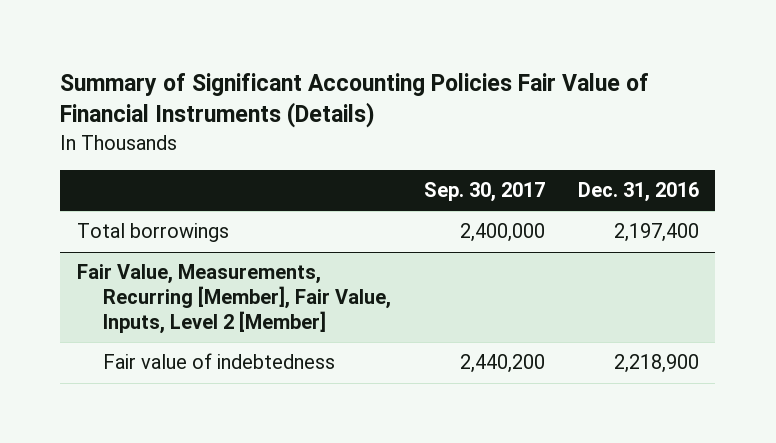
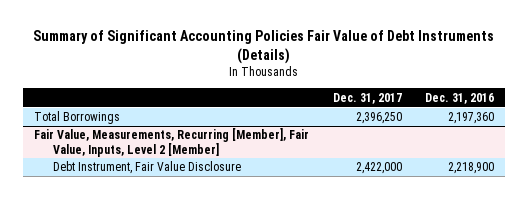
[60,73,650,129] Summary of Significant Accounting Policies Fair Value of Financial Instruments (Details) -> [33,30,495,65] Summary of Significant Accounting Policies Fair Value of Debt Instruments (Details)
[423,182,545,203] Sep. 30, 2017 -> none
none -> [332,92,402,104] Dec. 31, 2017
[76,223,229,243] Total borrowings -> [34,111,121,125] Total Borrowings
[613,223,699,243] 2,197,400 -> [447,112,494,125] 2,197,360
[103,353,336,370] Fair value of indebtedness -> [52,161,241,175] Debt Instrument, Fair Value Disclosure

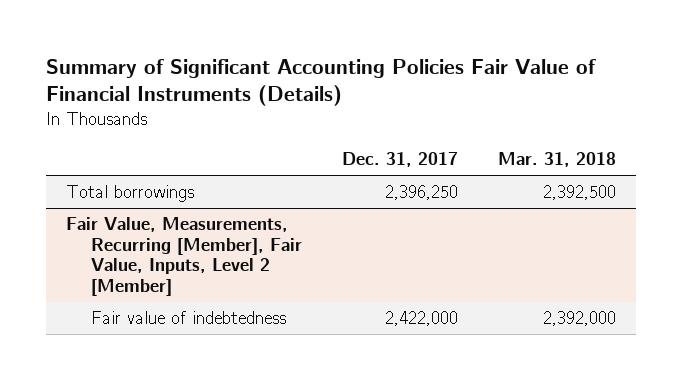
[33,30,495,65] Summary of Significant Accounting Policies Fair Value of Debt Instruments (Details) -> [45,58,596,107] Summary of Significant Accounting Policies Fair Value of Financial Instruments (Details)
[424,92,494,104] Dec. 31, 2016 -> none
none -> [498,152,617,168] Mar. 31, 2018
[34,111,121,125] Total Borrowings -> [66,185,195,203] Total borrowings
[52,161,241,175] Debt Instrument, Fair Value Disclosure -> [90,311,286,325] Fair value of indebtedness

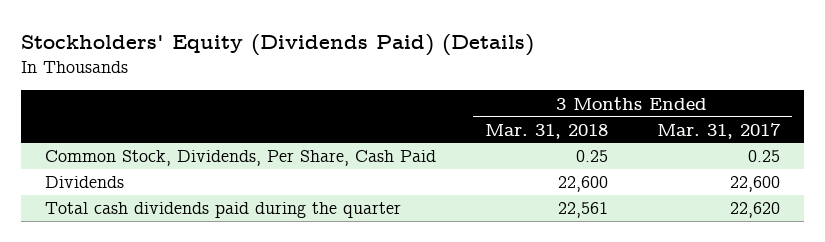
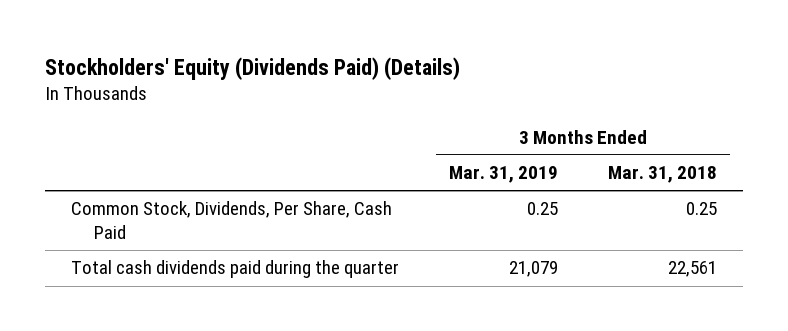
[656,122,781,139] Mar. 31, 2017 -> none
none -> [449,166,559,184] Mar. 31, 2019
[45,176,125,189] Dividends -> none

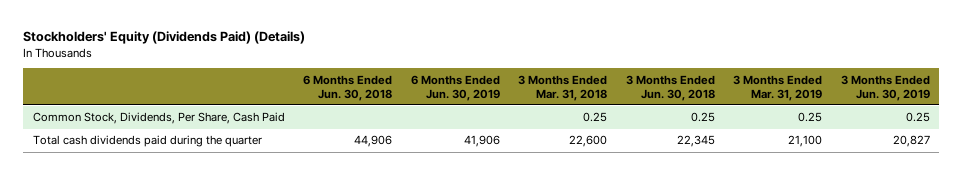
none -> [303,74,393,101] 6 Months Ended Jun. 30, 2018
none -> [410,74,500,101] 6 Months Ended Jun. 30, 2019
none -> [625,74,715,101] 3 Months Ended Jun. 30, 2018
none -> [840,74,930,101] 3 Months Ended Jun. 30, 2019
[509,261,559,278] 21,079 -> [788,135,823,148] 21,100
[668,261,718,278] 22,561 -> [569,135,608,148] 22,600

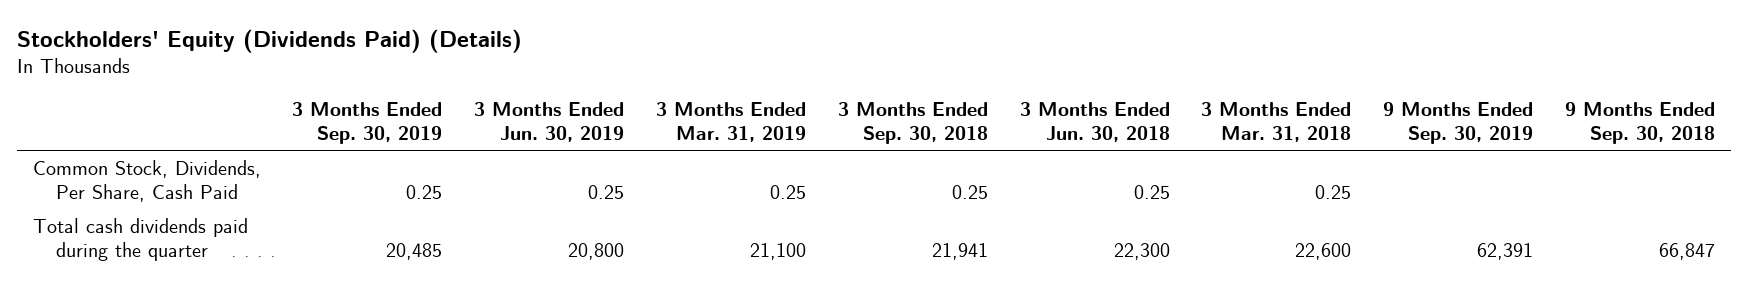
[303,74,393,101] 6 Months Ended Jun. 30, 2018 -> none
[410,74,500,101] 6 Months Ended Jun. 30, 2019 -> none
none -> [292,101,443,145] 3 Months Ended Sep. 30, 2019
none -> [837,101,988,145] 3 Months Ended Sep. 30, 2018
none -> [1383,101,1534,145] 9 Months Ended Sep. 30, 2019
none -> [1564,101,1715,145] 9 Months Ended Sep. 30, 2018
[676,135,715,148] 22,345 -> [1113,243,1170,261] 22,300
[892,135,930,148] 20,827 -> [568,243,625,261] 20,800

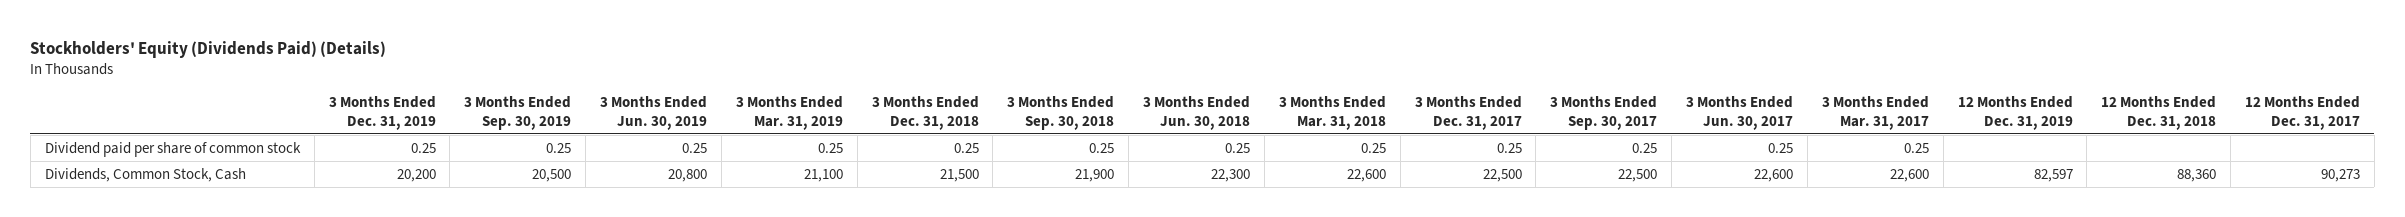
[1383,101,1534,145] 9 Months Ended Sep. 30, 2019 -> none
[1564,101,1715,145] 9 Months Ended Sep. 30, 2018 -> none
none -> [328,95,436,130] 3 Months Ended Dec. 31, 2019
none -> [871,95,979,130] 3 Months Ended Dec. 31, 2018
none -> [1414,95,1522,130] 3 Months Ended Dec. 31, 2017
none -> [1550,95,1658,130] 3 Months Ended Sep. 30, 2017
none -> [1686,95,1794,130] 3 Months Ended Jun. 30, 2017
none -> [1821,95,1929,130] 3 Months Ended Mar. 31, 2017
none -> [1957,95,2073,130] 12 Months Ended Dec. 31, 2019
none -> [2101,95,2217,130] 12 Months Ended Dec. 31, 2018
none -> [2245,95,2361,130] 12 Months Ended Dec. 31, 2017
[32,159,261,203] Common Stock, Dividends, Per Share, Cash Paid -> [44,141,301,157] Dividend paid per share of common stock
[32,217,248,262] Total cash dividends paid during the quarter -> [44,167,246,182] Dividends, Common Stock, Cash
[386,243,443,261] 20,485 -> [532,168,572,182] 20,500
[931,243,988,261] 21,941 -> [1075,168,1115,182] 21,900

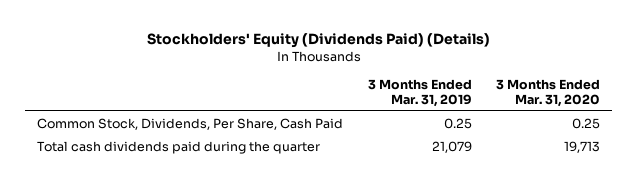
[328,95,436,130] 3 Months Ended Dec. 31, 2019 -> none
[464,95,572,130] 3 Months Ended Sep. 30, 2019 -> none
[600,95,708,130] 3 Months Ended Jun. 30, 2019 -> none
[871,95,979,130] 3 Months Ended Dec. 31, 2018 -> none
[1007,95,1115,130] 3 Months Ended Sep. 30, 2018 -> none
[1143,95,1251,130] 3 Months Ended Jun. 30, 2018 -> none
[1278,95,1386,130] 3 Months Ended Mar. 31, 2018 -> none
[1414,95,1522,130] 3 Months Ended Dec. 31, 2017 -> none
[1550,95,1658,130] 3 Months Ended Sep. 30, 2017 -> none
[1686,95,1794,130] 3 Months Ended Jun. 30, 2017 -> none
[1821,95,1929,130] 3 Months Ended Mar. 31, 2017 -> none
[1957,95,2073,130] 12 Months Ended Dec. 31, 2019 -> none
[2101,95,2217,130] 12 Months Ended Dec. 31, 2018 -> none
[2245,95,2361,130] 12 Months Ended Dec. 31, 2017 -> none
none -> [495,79,600,107] 3 Months Ended Mar. 31, 2020
[44,141,301,157] Dividend paid per share of common stock -> [37,117,344,130] Common Stock, Dividends, Per Share, Cash Paid
[44,167,246,182] Dividends, Common Stock, Cash -> [37,140,321,154] Total cash dividends paid during the quarter
[803,168,843,182] 21,100 -> [431,140,472,153] 21,079

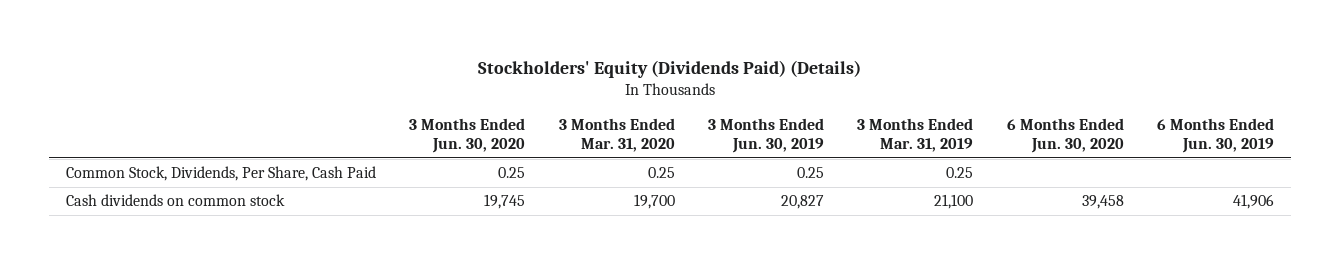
none -> [409,118,526,153] 3 Months Ended Jun. 30, 2020
none -> [708,118,825,153] 3 Months Ended Jun. 30, 2019
none -> [1006,118,1124,153] 6 Months Ended Jun. 30, 2020
none -> [1157,118,1275,153] 6 Months Ended Jun. 30, 2019
[37,140,321,154] Total cash dividends paid during the quarter -> [66,194,286,207] Cash dividends on common stock
[431,140,472,153] 21,079 -> [934,194,974,210] 21,100
[563,140,600,153] 19,713 -> [633,194,675,210] 19,700

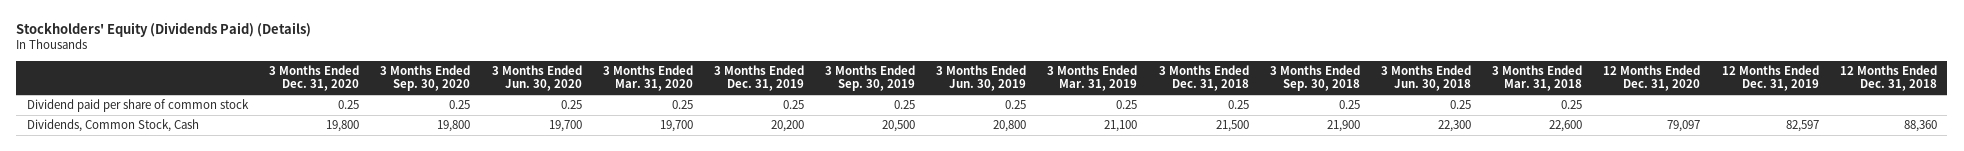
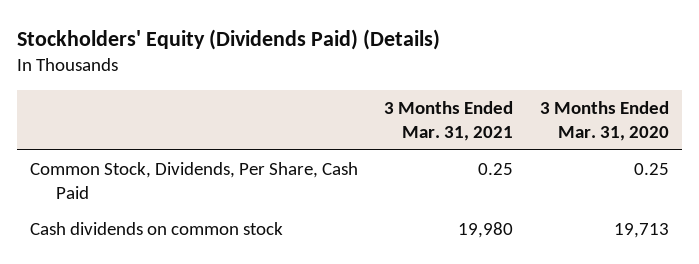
[269,65,360,92] 3 Months Ended Dec. 31, 2020 -> none
[380,65,471,92] 3 Months Ended Sep. 30, 2020 -> none
[491,65,582,92] 3 Months Ended Jun. 30, 2020 -> none
[713,65,804,92] 3 Months Ended Dec. 31, 2019 -> none
[825,65,916,92] 3 Months Ended Sep. 30, 2019 -> none
[936,65,1027,92] 3 Months Ended Jun. 30, 2019 -> none
[1047,65,1138,92] 3 Months Ended Mar. 31, 2019 -> none
[1158,65,1249,92] 3 Months Ended Dec. 31, 2018 -> none
[1269,65,1360,92] 3 Months Ended Sep. 30, 2018 -> none
[1381,65,1472,92] 3 Months Ended Jun. 30, 2018 -> none
[1492,65,1583,92] 3 Months Ended Mar. 31, 2018 -> none
[1603,65,1701,92] 12 Months Ended Dec. 31, 2020 -> none
[1721,65,1819,92] 12 Months Ended Dec. 31, 2019 -> none
[1839,65,1937,92] 12 Months Ended Dec. 31, 2018 -> none
none -> [384,101,514,142] 3 Months Ended Mar. 31, 2021
[26,99,249,113] Dividend paid per share of common stock -> [30,161,359,199] Common Stock, Dividends, Per Share, Cash Paid
[26,119,199,133] Dividends, Common Stock, Cash -> [30,221,284,235] Cash dividends on common stock
[659,120,693,133] 19,700 -> [613,222,669,238] 19,713

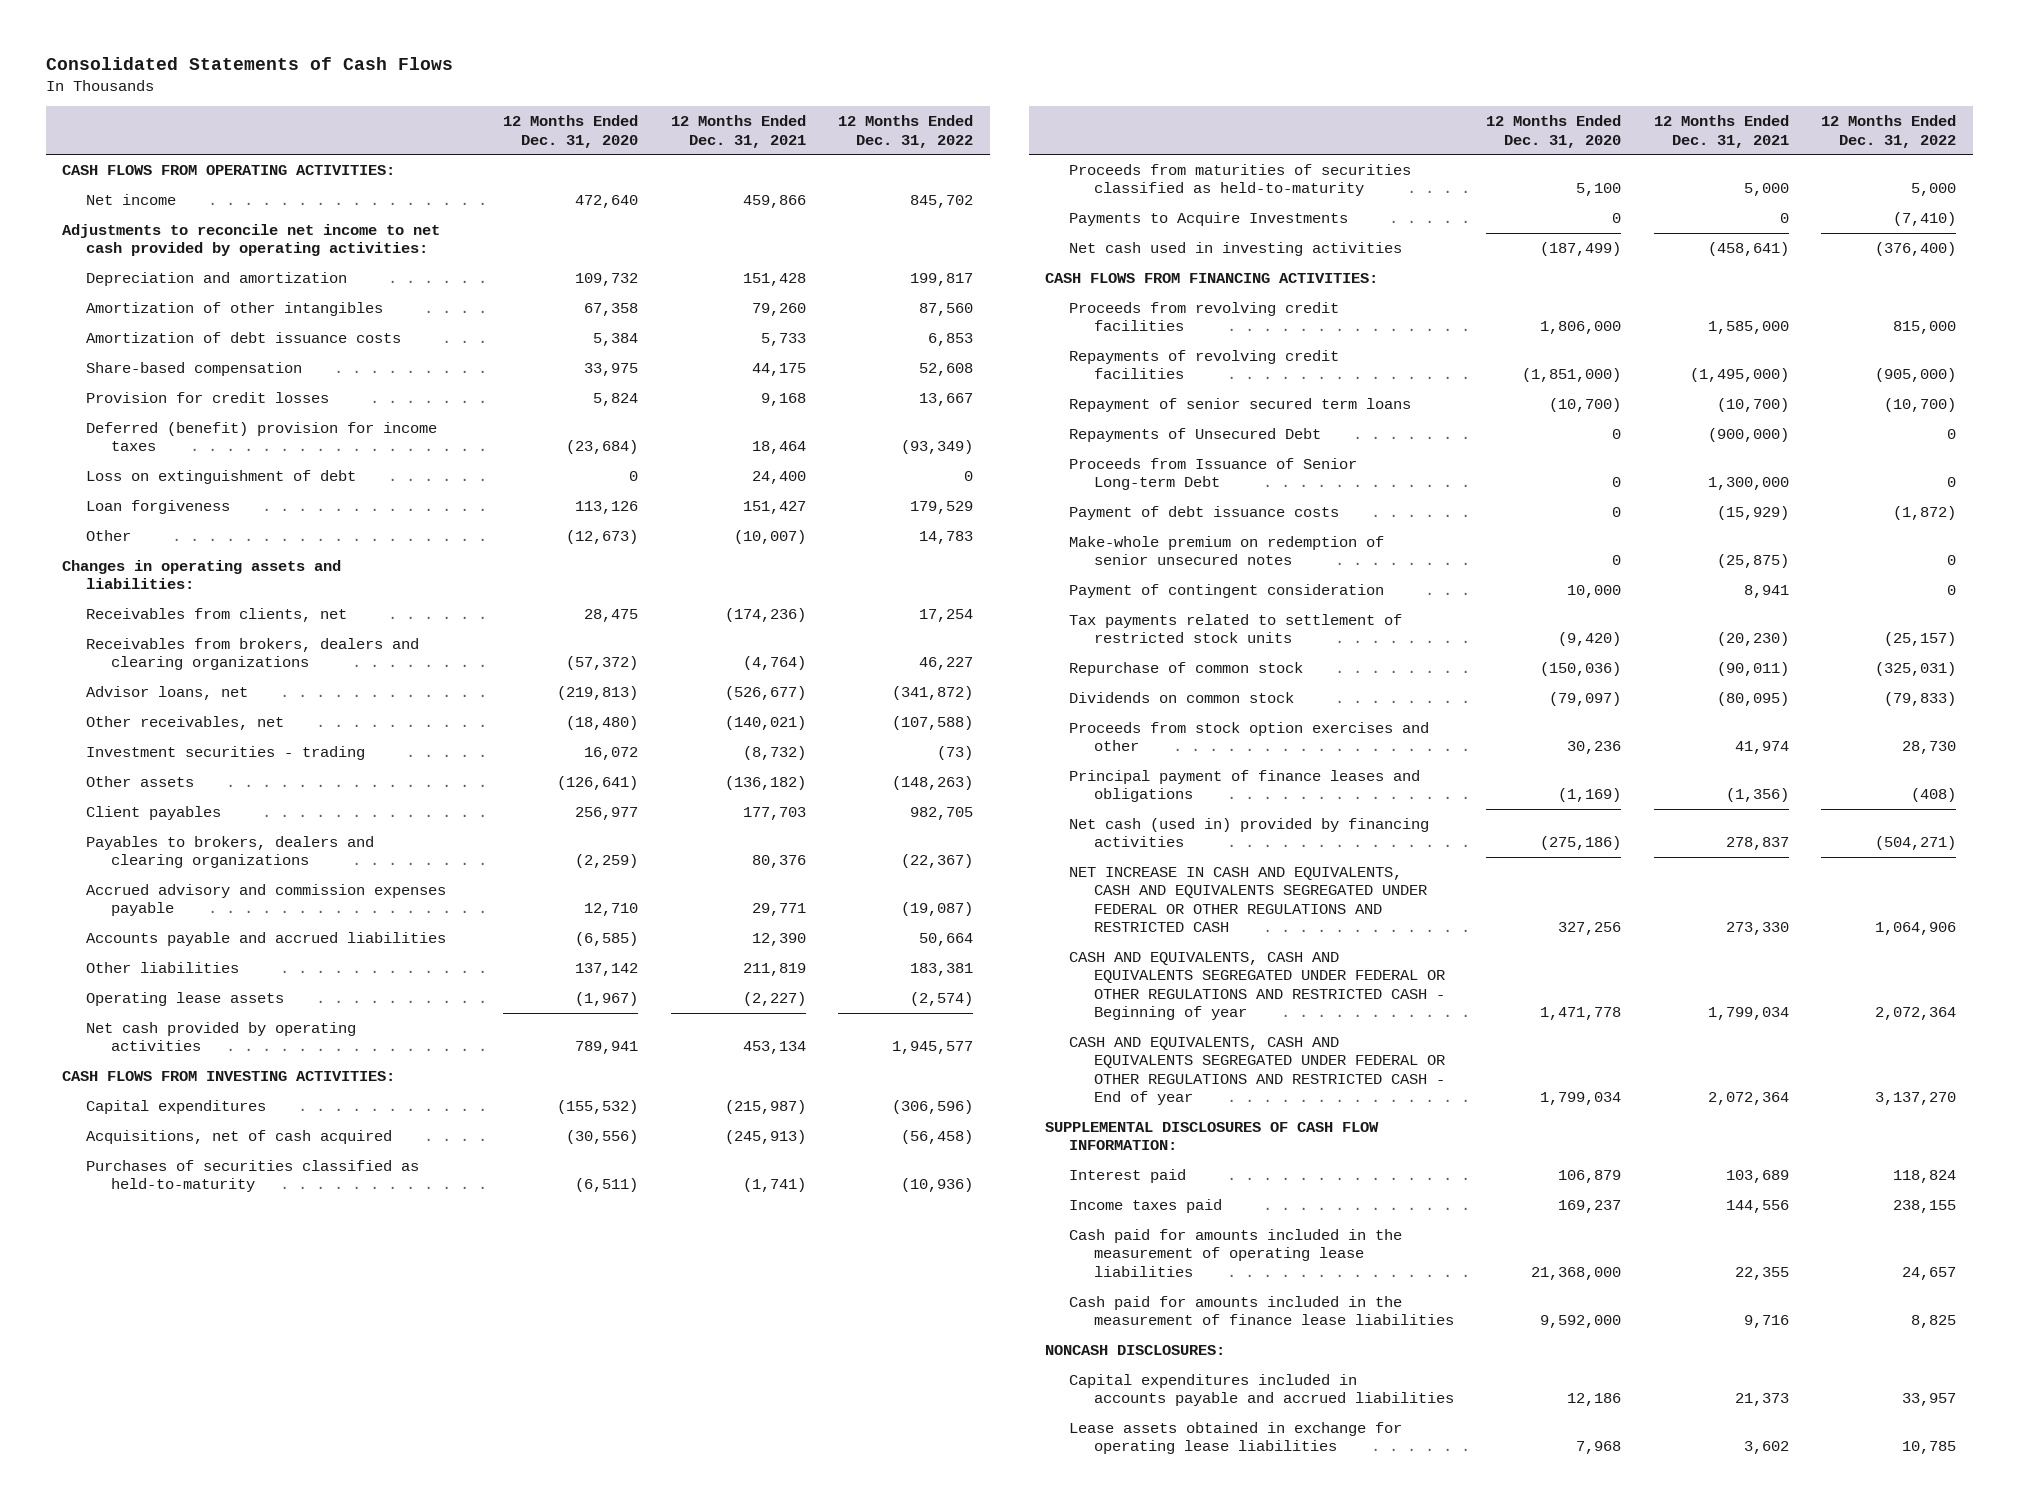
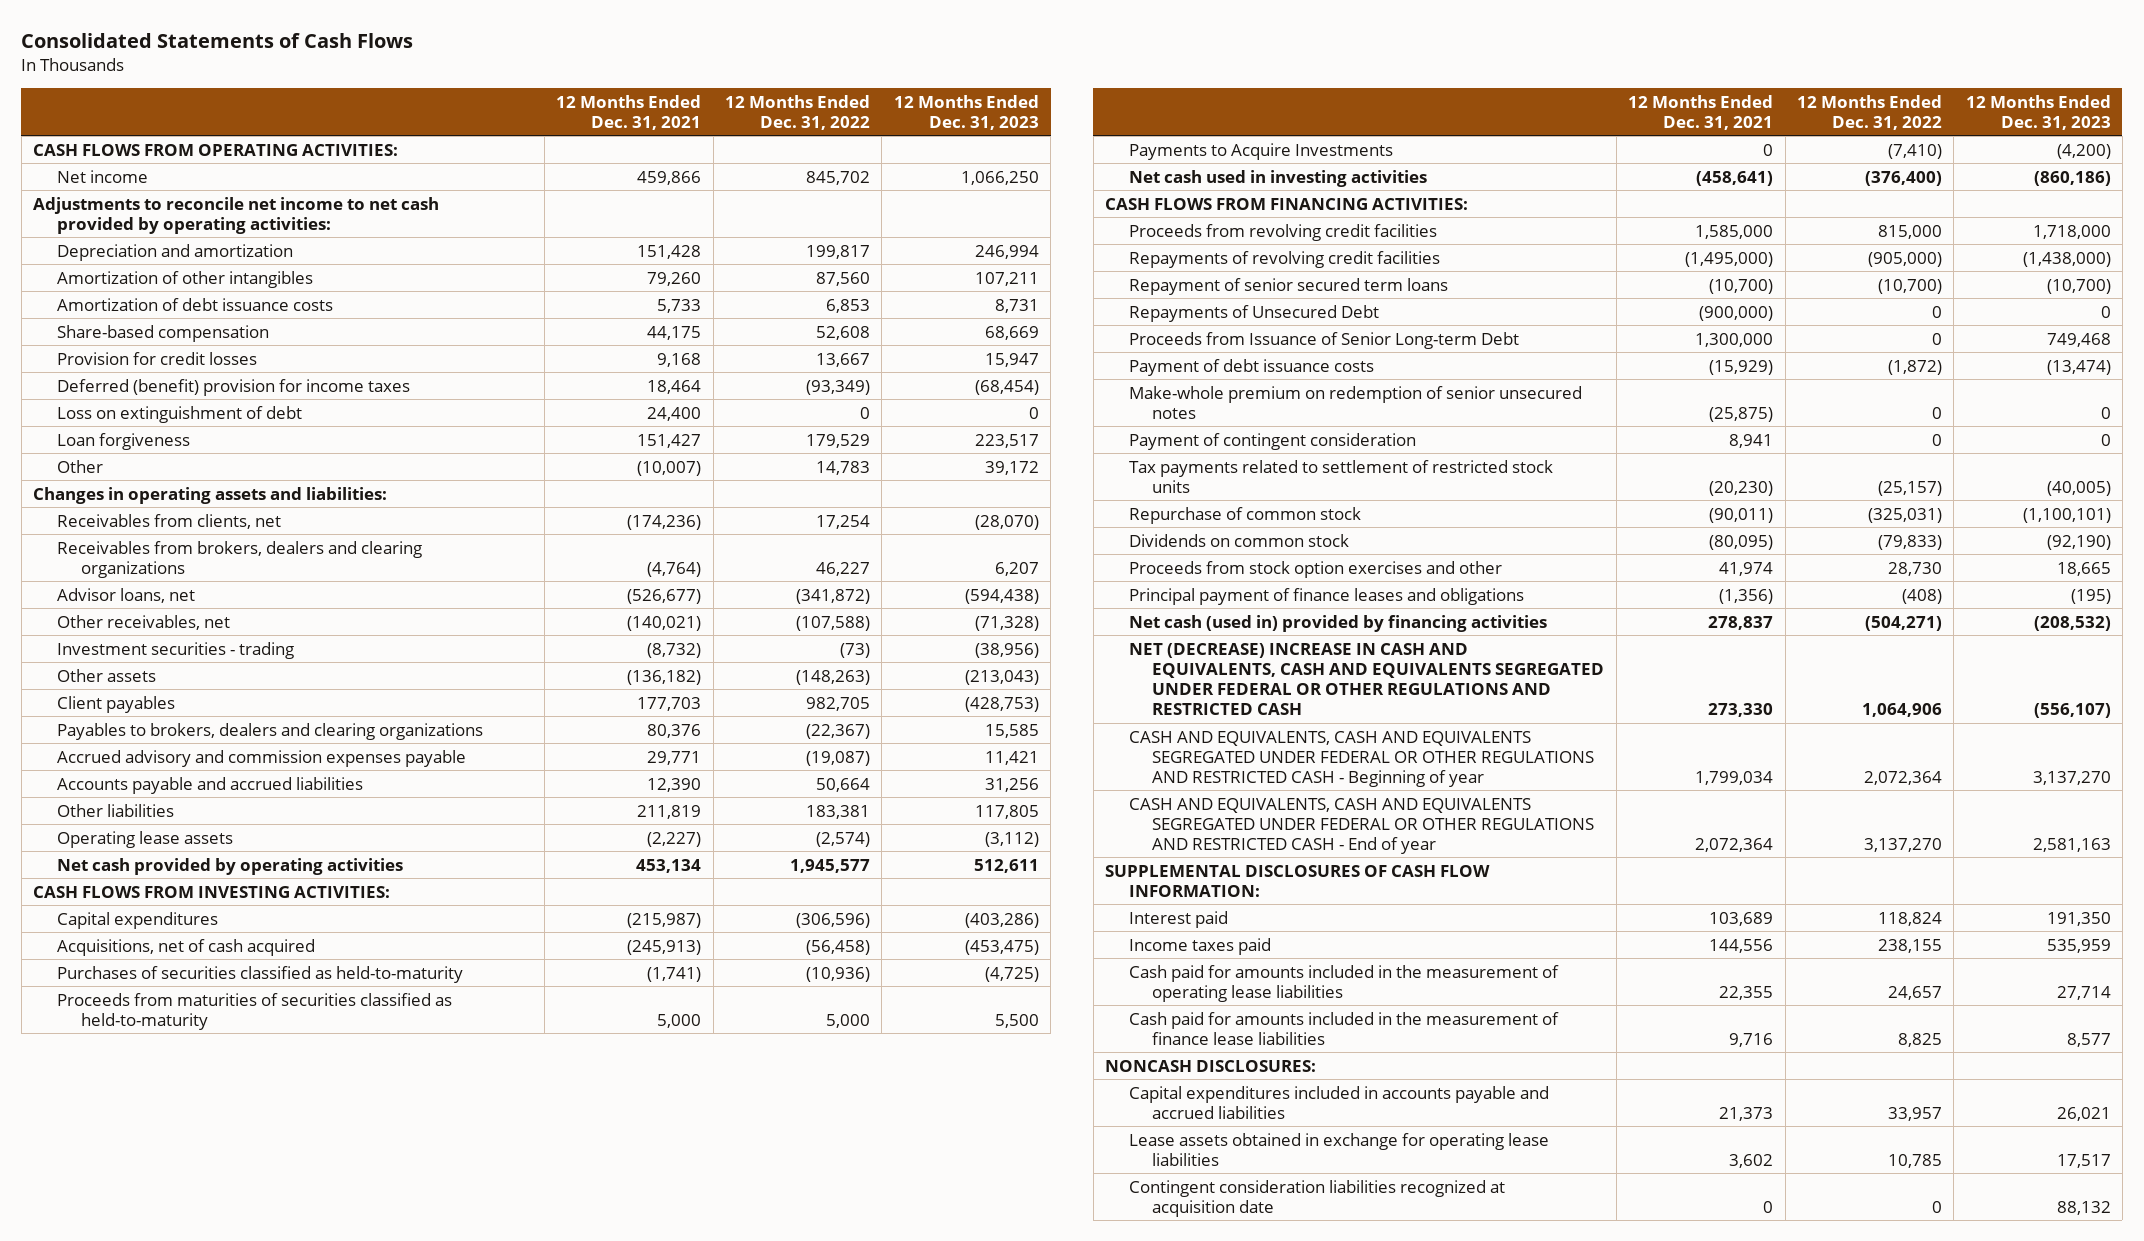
[503,115,639,148] 12 Months Ended Dec. 31, 2020 -> none
none -> [893,94,1039,130] 12 Months Ended Dec. 31, 2023
[1069,867,1427,932] NET INCREASE IN CASH AND EQUIVALENTS, CASH AND EQUIVALENTS SEGREGATED UNDER FEDERAL OR OTHER REGULATIONS AND RESTRICTED CASH -> [1128,642,1605,716] NET (DECREASE) INCREASE IN CASH AND EQUIVALENTS, CASH AND EQUIVALENTS SEGREGATED UNDER FEDERAL OR OTHER REGULATIONS AND RESTRICTED CASH
none -> [1128,1179,1505,1217] Contingent consideration liabilities recognized at acquisition date

